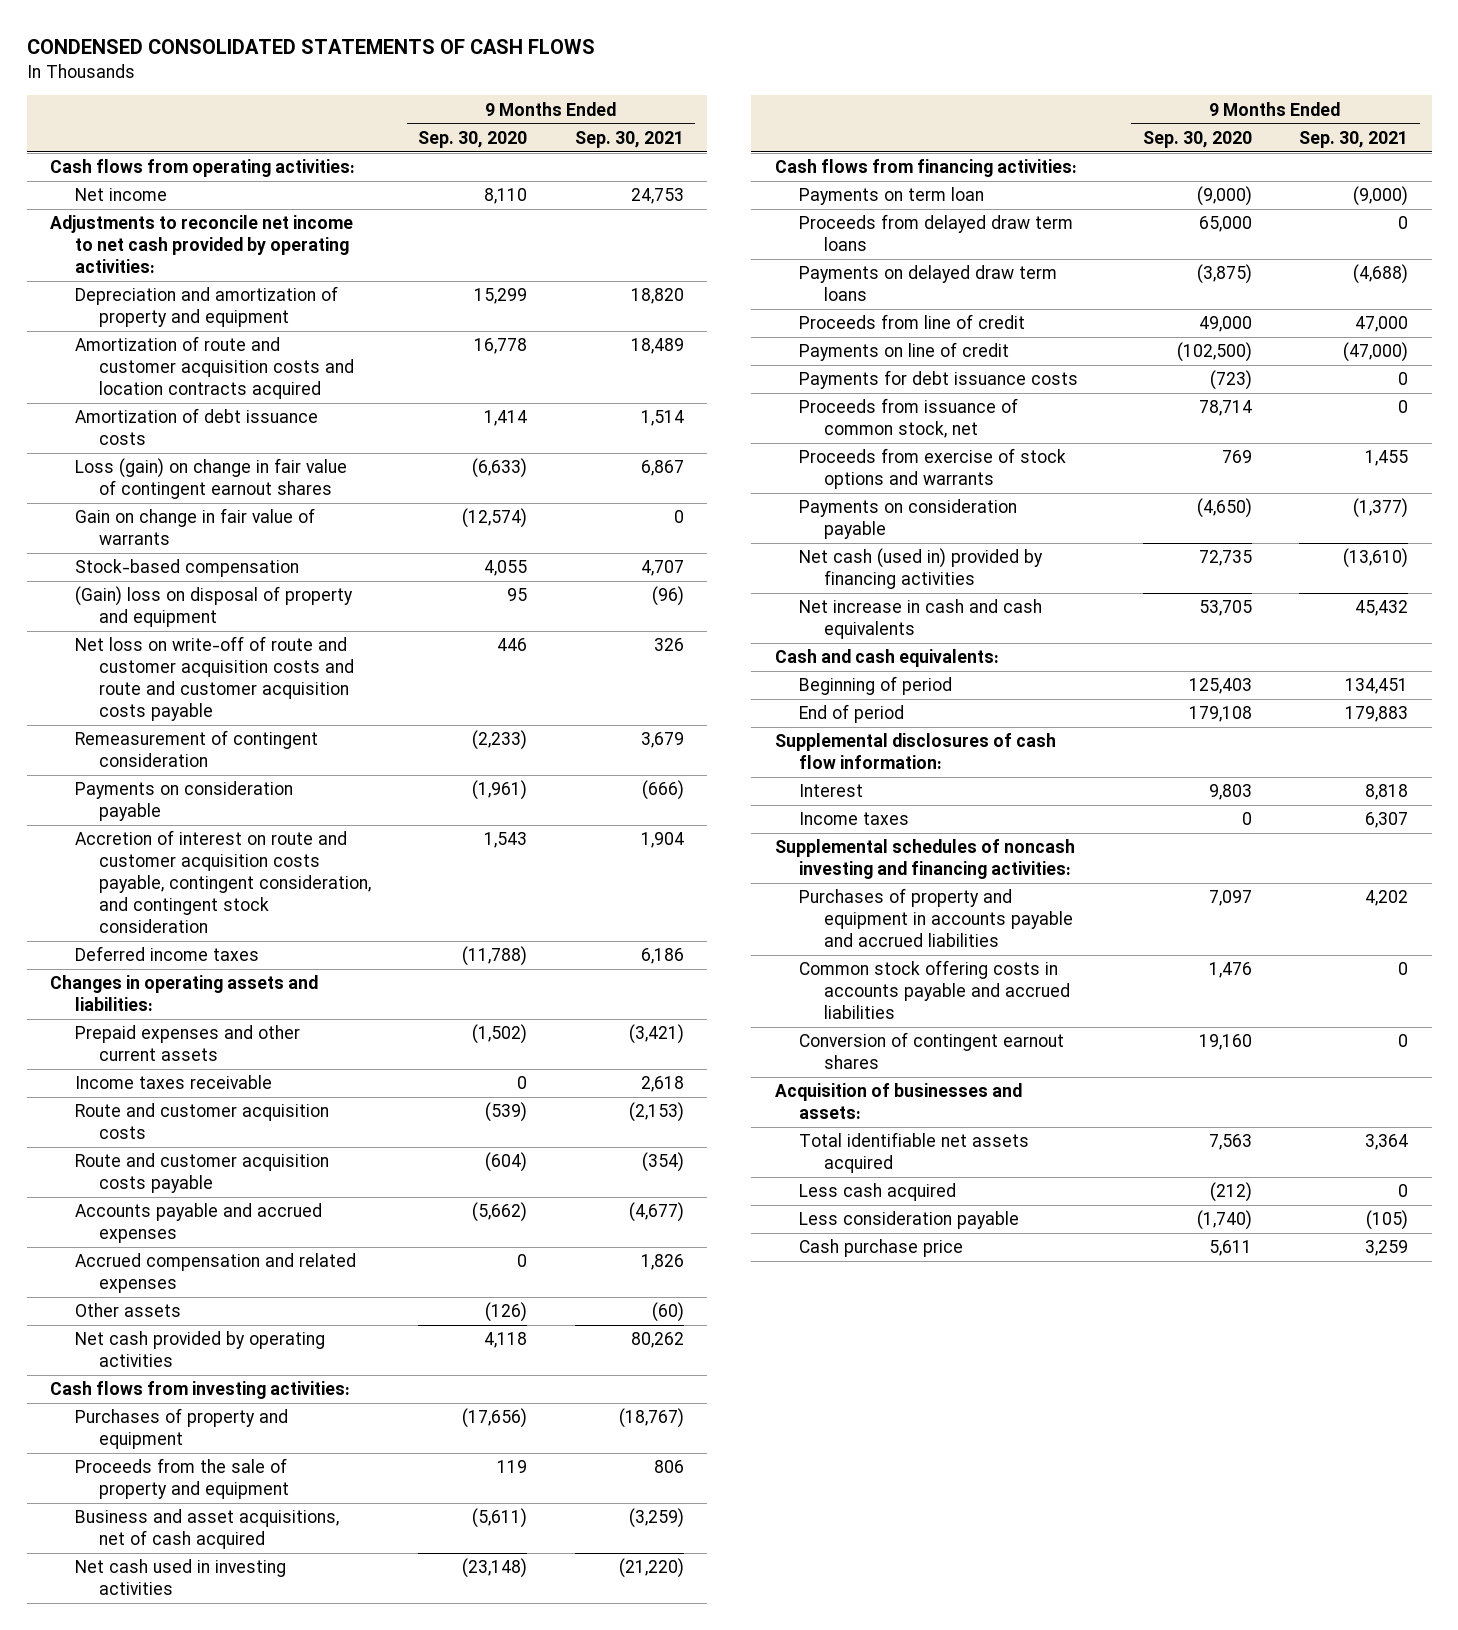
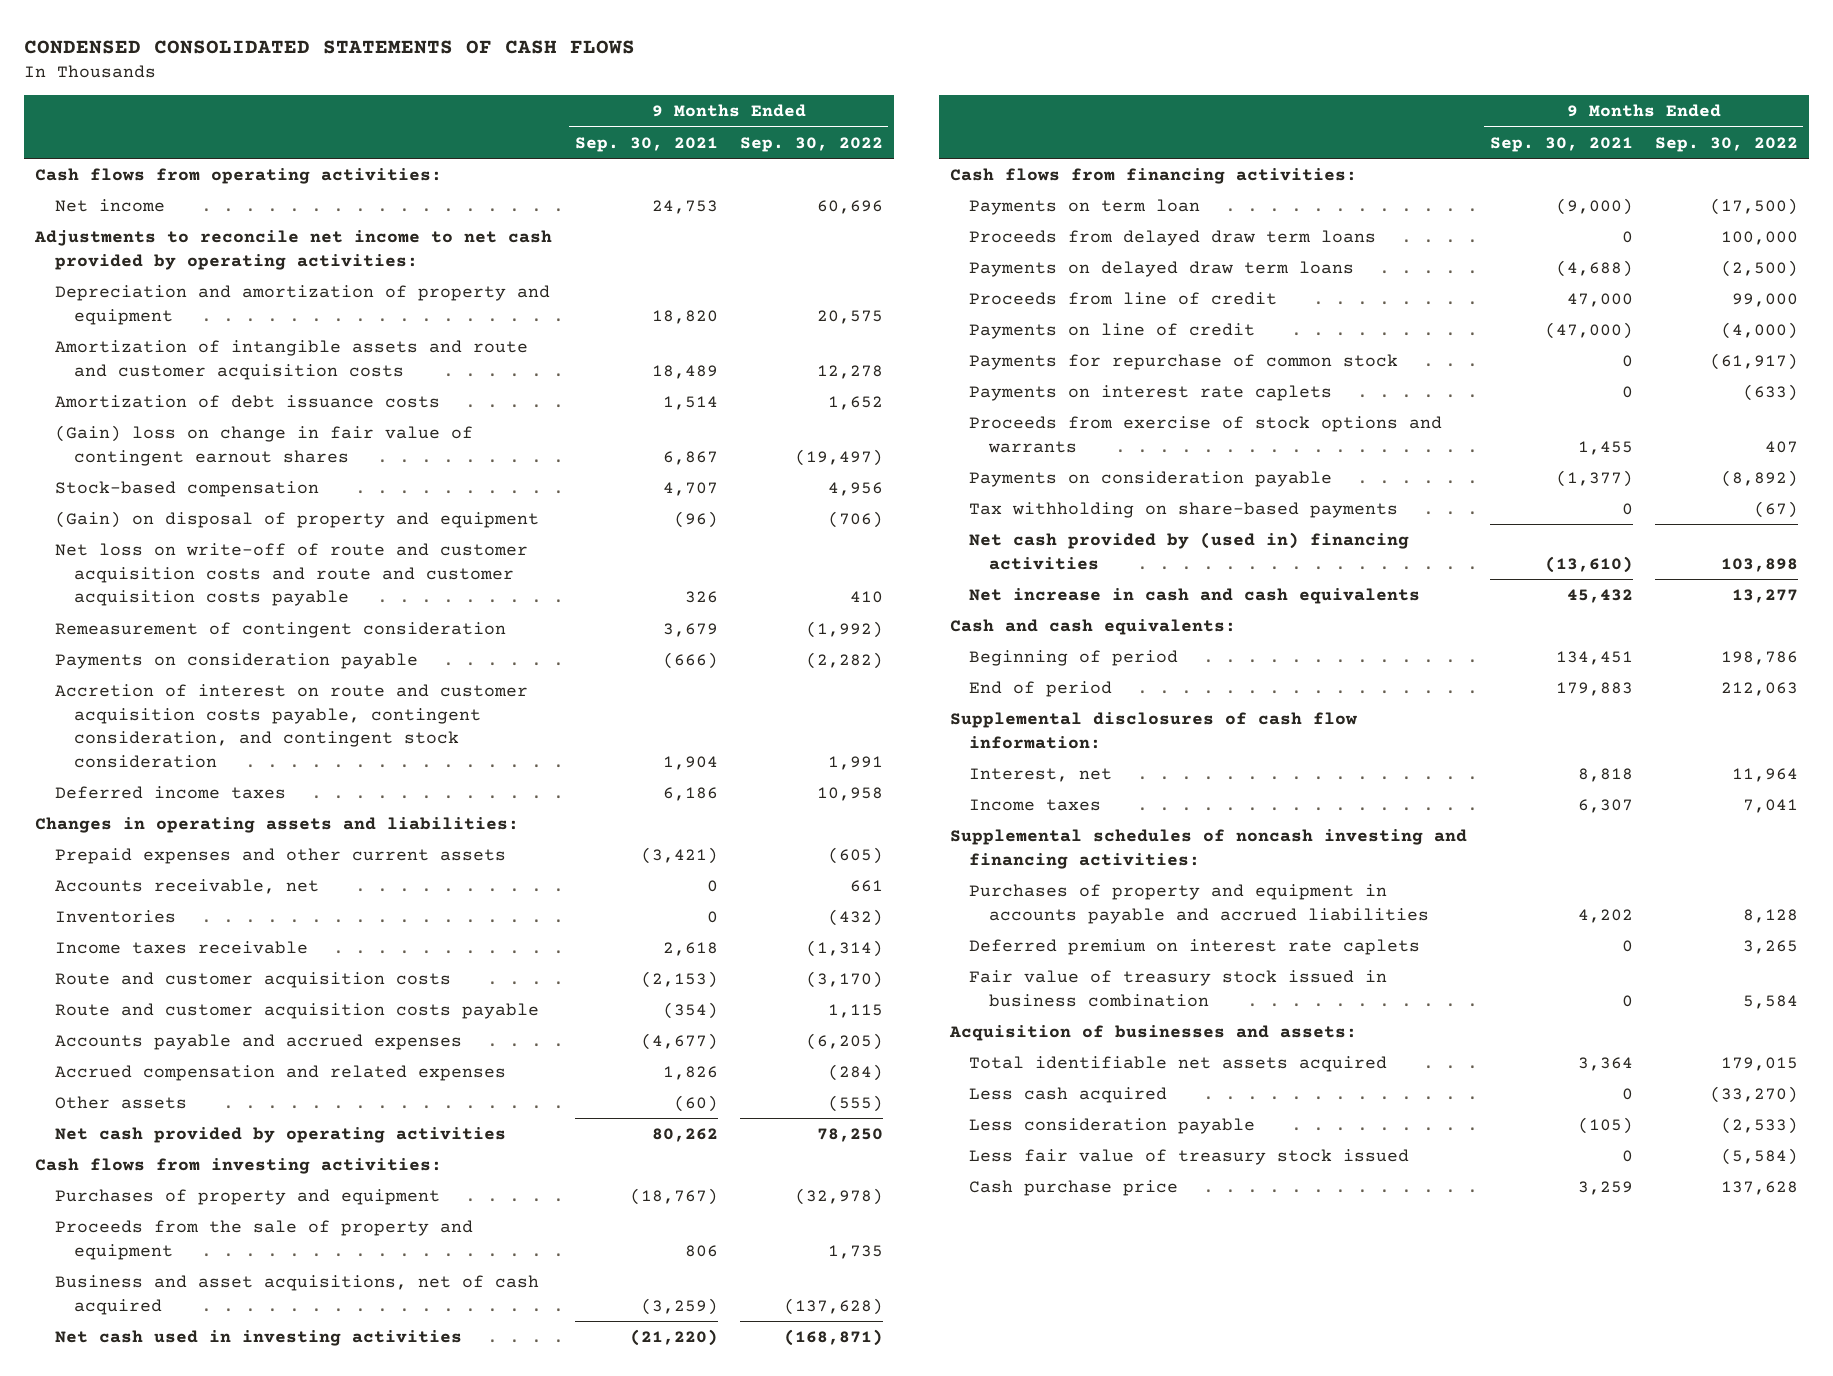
[418,130,528,148] Sep. 30, 2020 -> none
none -> [739,136,883,152] Sep. 30, 2022
[74,336,355,400] Amortization of route and customer acquisition costs and location contracts acquired -> [54,339,528,380] Amortization of intangible assets and route and customer acquisition costs
[74,508,315,546] Gain on change in fair value of warrants -> none
[74,458,347,500] Loss (gain) on change in fair value of contingent earnout shares -> [54,424,473,466] (Gain) loss on change in fair value of contingent earnout shares
[74,586,353,628] (Gain) loss on disposal of property and equipment -> [54,510,539,528] (Gain) on disposal of property and equipment
none -> [54,878,319,894] Accounts receivable, net
none -> [54,909,176,923] Inventories
[799,370,1079,390] Payments for debt issuance costs -> none
[799,398,1019,439] Proceeds from issuance of common stock, net -> none
none -> [969,353,1399,370] Payments for repurchase of common stock
none -> [969,384,1333,401] Payments on interest rate caplets
none -> [969,501,1399,518] Tax withholding on share-based payments
[799,548,1044,590] Net cash (used in) provided by financing activities -> [969,531,1410,570] Net cash provided by (used in) financing activities
[799,784,864,798] Interest -> [969,767,1113,782] Interest, net
[799,960,1070,1020] Common stock offering costs in accounts payable and accrued liabilities -> none
[799,1032,1065,1070] Conversion of contingent earnout shares -> none
none -> [969,938,1421,955] Deferred premium on interest rate caplets
none -> [969,969,1388,1007] Fair value of treasury stock issued in business combination
none -> [969,1148,1410,1165] Less fair value of treasury stock issued

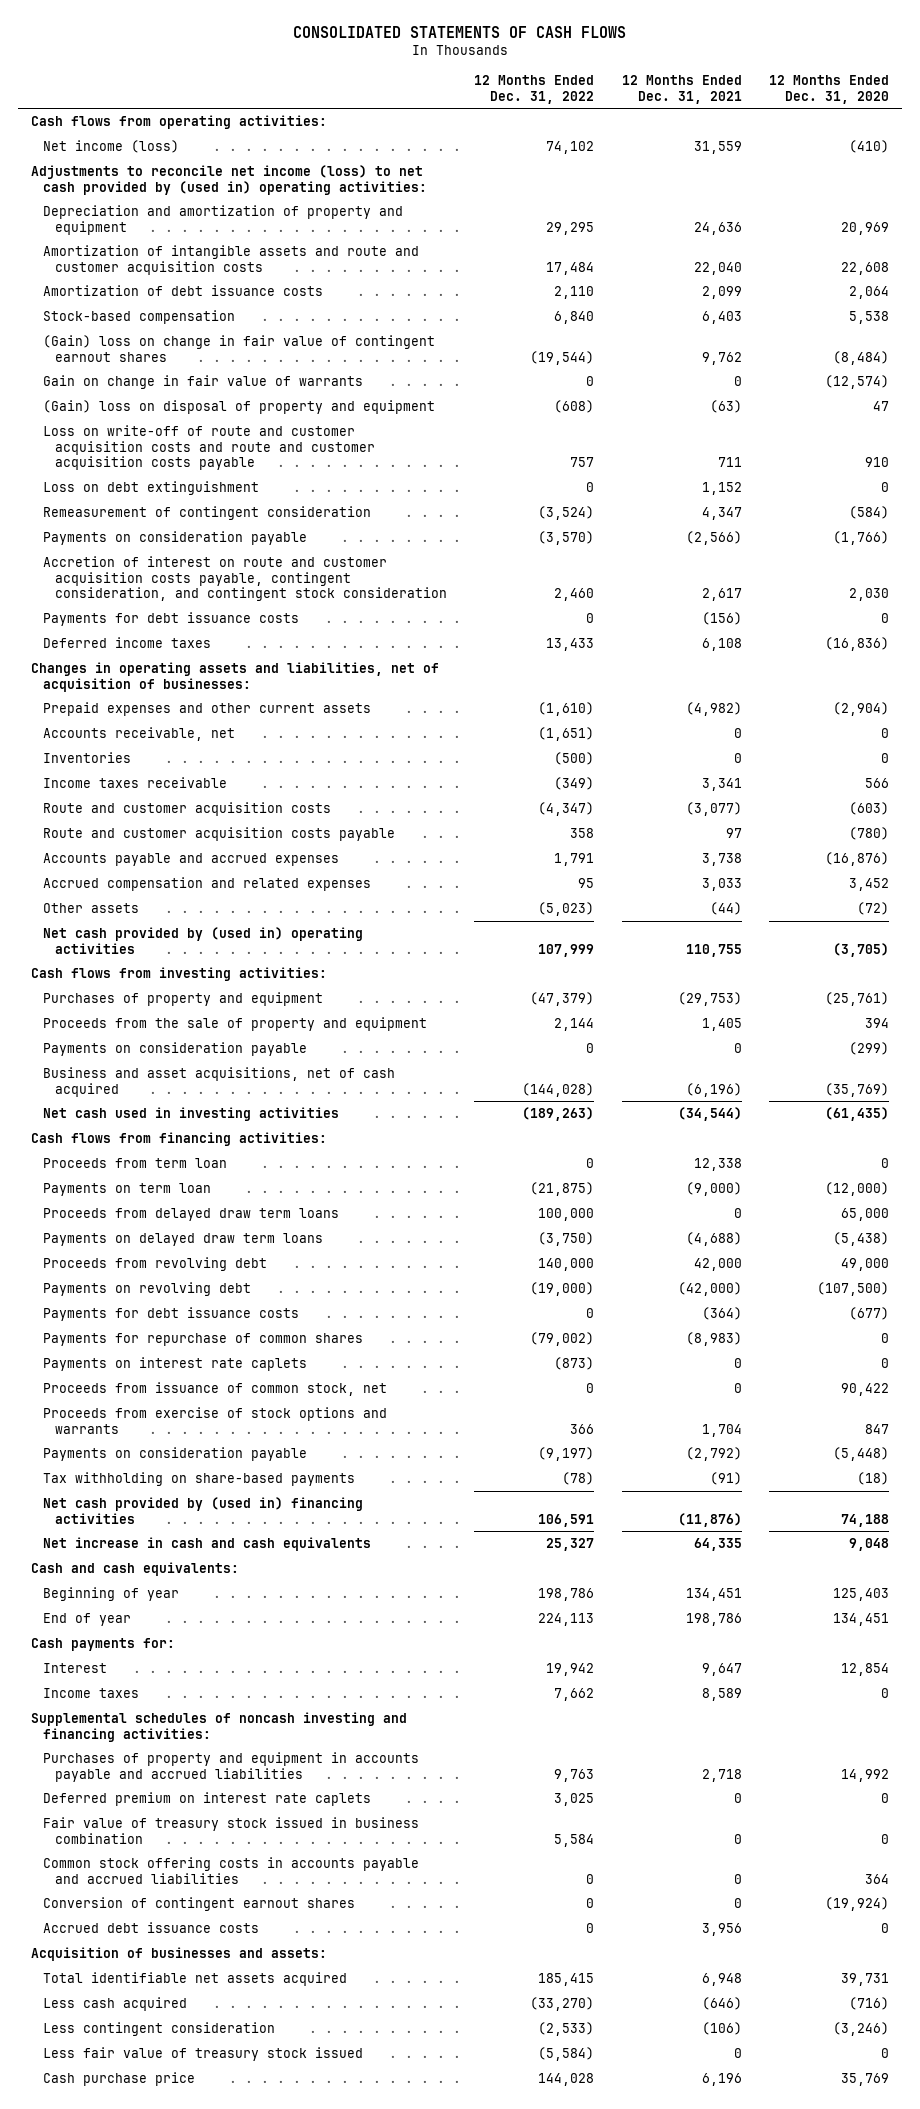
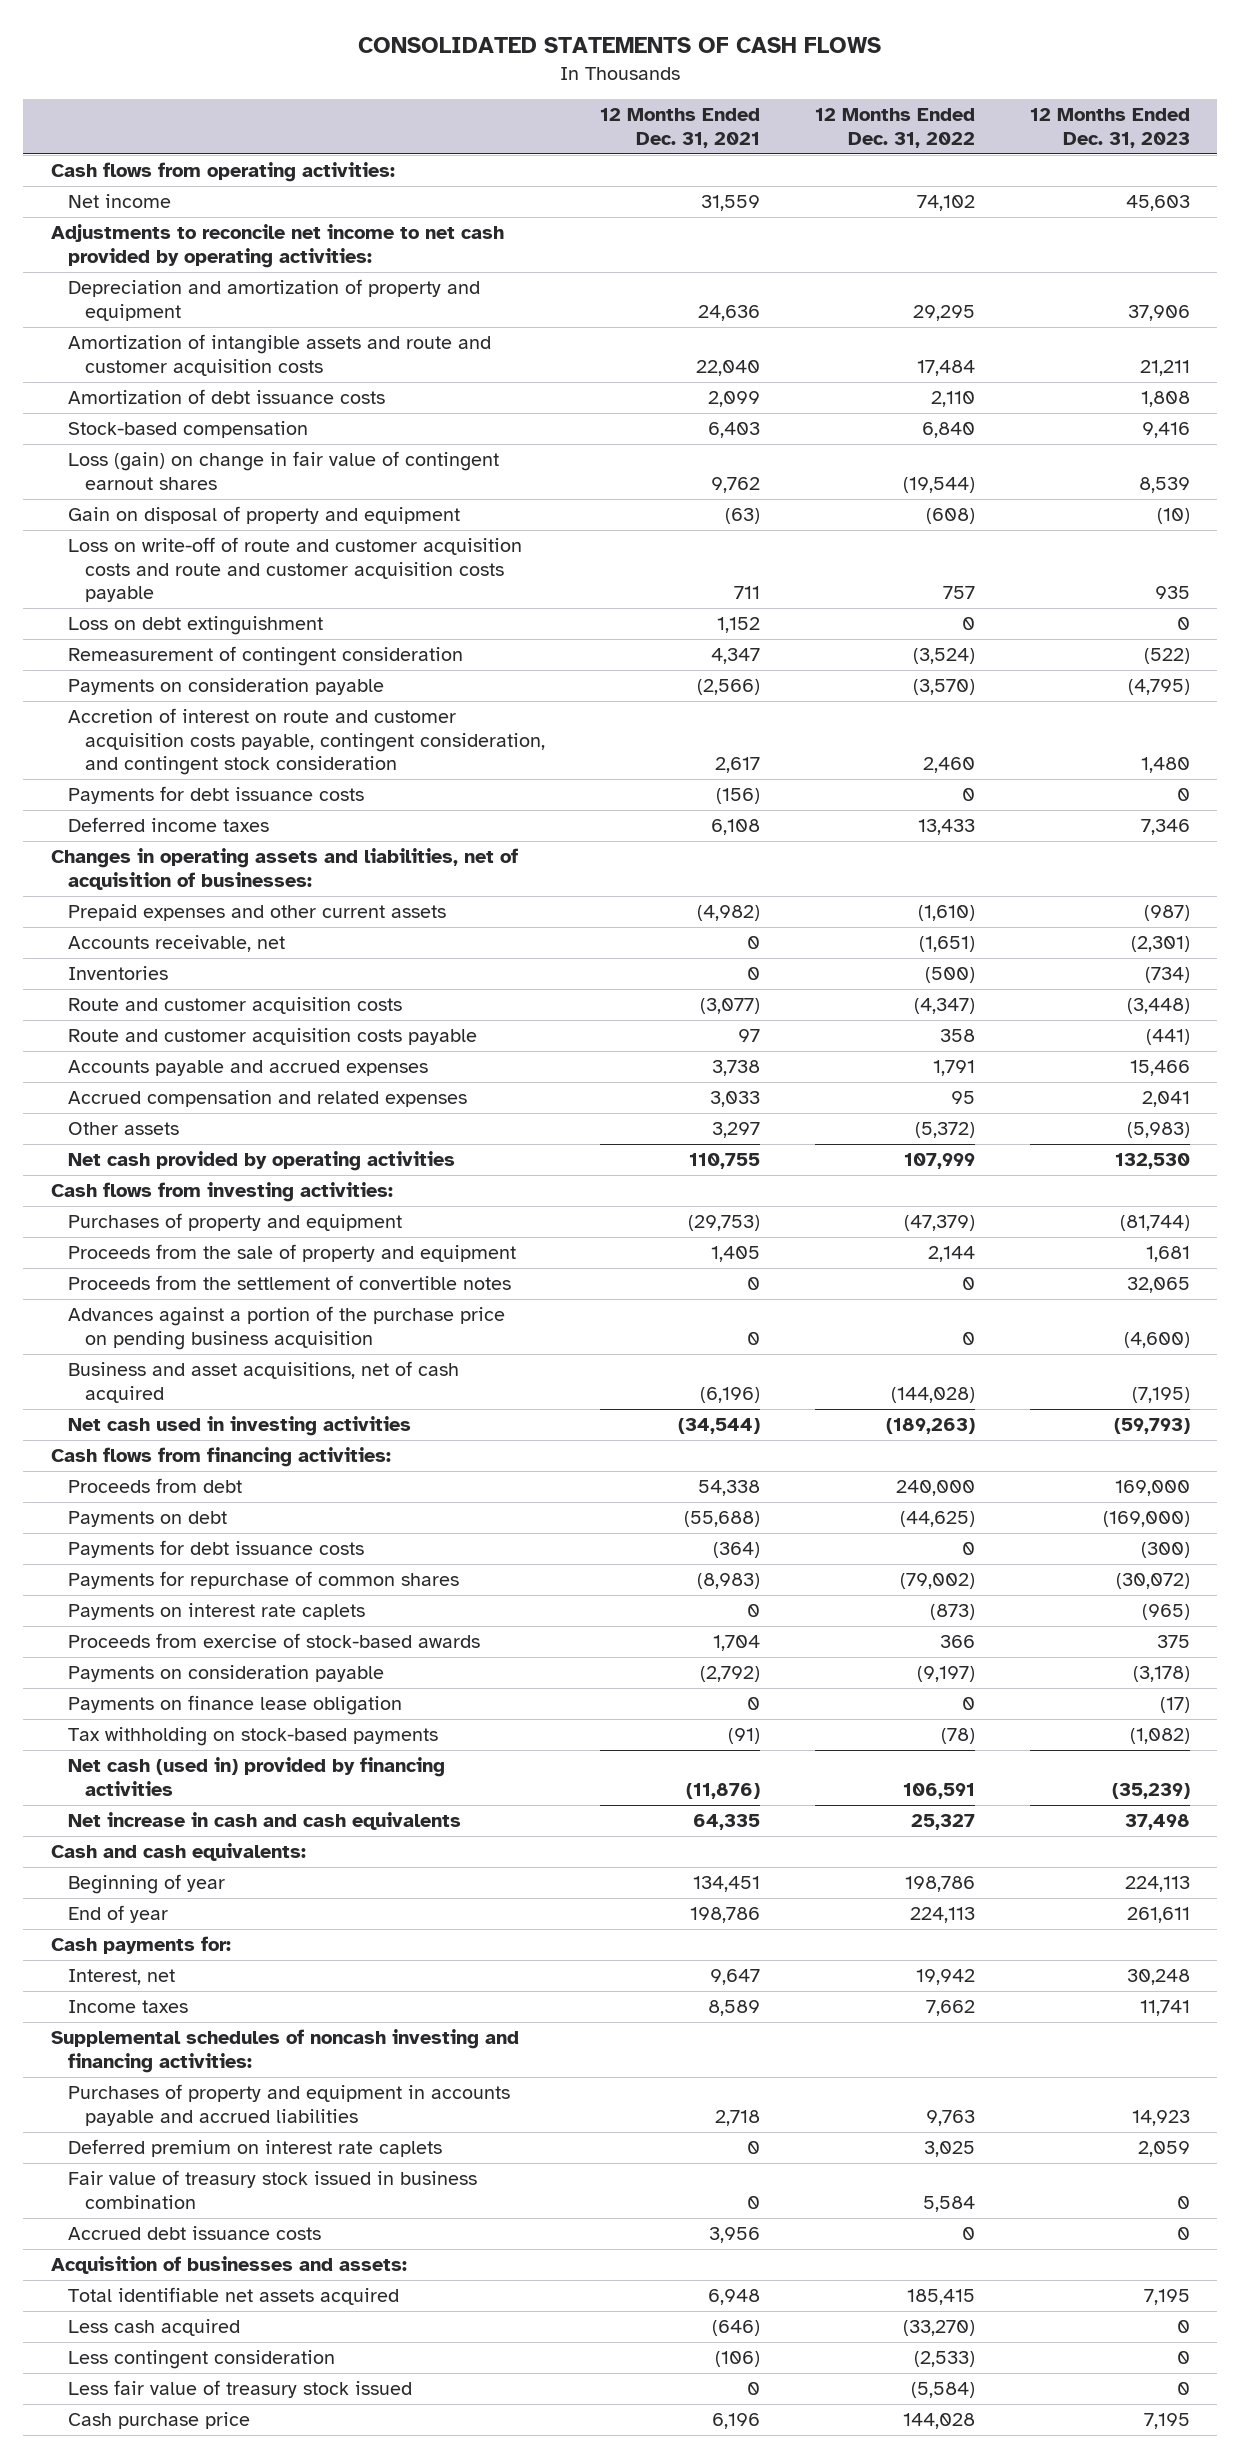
[768,74,889,104] 12 Months Ended Dec. 31, 2020 -> none
none -> [1029,108,1190,148] 12 Months Ended Dec. 31, 2023
[43,139,180,153] Net income (loss) -> [68,194,172,209] Net income
[31,164,428,195] Adjustments to reconcile net income (loss) to net cash provided by (used in) operating activities: -> [50,224,504,268] Adjustments to reconcile net income to net cash provided by operating activities:
[43,374,364,389] Gain on change in fair value of warrants -> none
[43,334,436,362] (Gain) loss on change in fair value of contingent earnout shares -> [68,451,500,490] Loss (gain) on change in fair value of contingent earnout shares
[43,399,436,414] (Gain) loss on disposal of property and equipment -> [68,506,461,525] Gain on disposal of property and equipment
[43,776,228,788] Income taxes receivable -> none
[538,901,595,916] (5,023) -> [915,1122,976,1139] (5,372)
[709,901,742,915] (44) -> [712,1122,761,1139] 3,297
[43,926,364,954] Net cash provided by (used in) operating activities -> [68,1151,456,1172] Net cash provided by operating activities
[43,1041,308,1056] Payments on consideration payable -> none
none -> [68,1275,512,1291] Proceeds from the settlement of convertible notes
none -> [68,1306,506,1350] Advances against a portion of the purchase price on pending business acquisition
[43,1157,228,1168] Proceeds from term loan -> none
[43,1182,212,1196] Payments on term loan -> none
[43,1207,340,1221] Proceeds from delayed draw term loans -> none
[43,1232,324,1246] Payments on delayed draw term loans -> none
[43,1256,268,1271] Proceeds from revolving debt -> [68,1478,243,1494] Proceeds from debt
[538,1257,595,1271] 140,000 -> [896,1480,976,1497] 240,000
[693,1257,742,1271] 42,000 -> [698,1480,761,1497] 54,338
[43,1281,252,1296] Payments on revolving debt -> [68,1511,228,1528] Payments on debt
[530,1281,595,1296] (19,000) -> [900,1511,976,1528] (44,625)
[677,1281,742,1296] (42,000) -> [684,1511,761,1528] (55,688)
[43,1381,388,1396] Proceeds from issuance of common stock, net -> none
[43,1406,388,1434] Proceeds from exercise of stock options and warrants -> [68,1633,481,1649] Proceeds from exercise of stock-based awards
none -> [68,1695,403,1716] Payments on finance lease obligation
[43,1471,356,1486] Tax withholding on share-based payments -> [68,1727,439,1747] Tax withholding on stock-based payments
[43,1496,364,1524] Net cash provided by (used in) financing activities -> [68,1757,446,1796] Net cash (used in) provided by financing activities
[43,1662,108,1673] Interest -> [68,1969,176,1986] Interest, net
[43,1856,420,1884] Common stock offering costs in accounts payable and accrued liabilities -> none
[43,1896,356,1911] Conversion of contingent earnout shares -> none

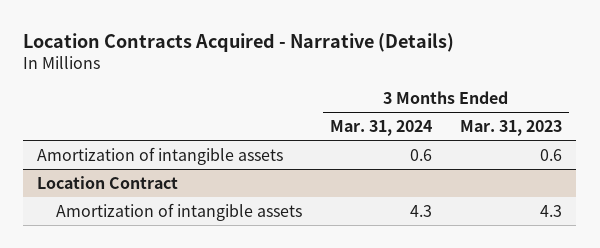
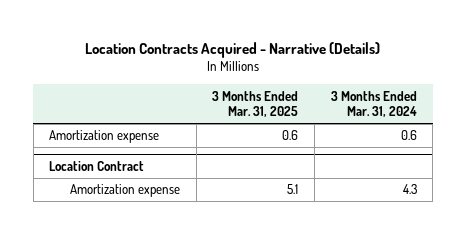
[460,120,563,137] Mar. 31, 2023 -> none
none -> [212,90,299,118] 3 Months Ended Mar. 31, 2025
[37,146,284,165] Amortization of intangible assets -> [49,130,160,144] Amortization expense
[56,202,303,221] Amortization of intangible assets -> [70,184,181,198] Amortization expense

